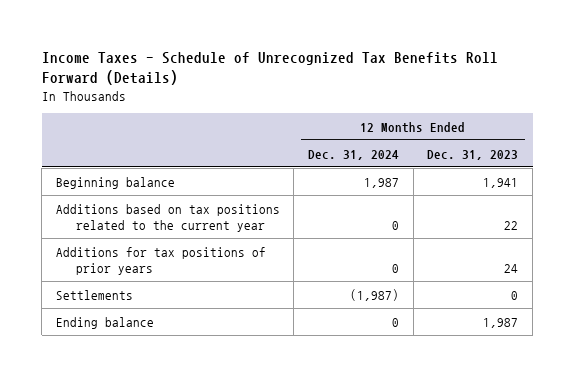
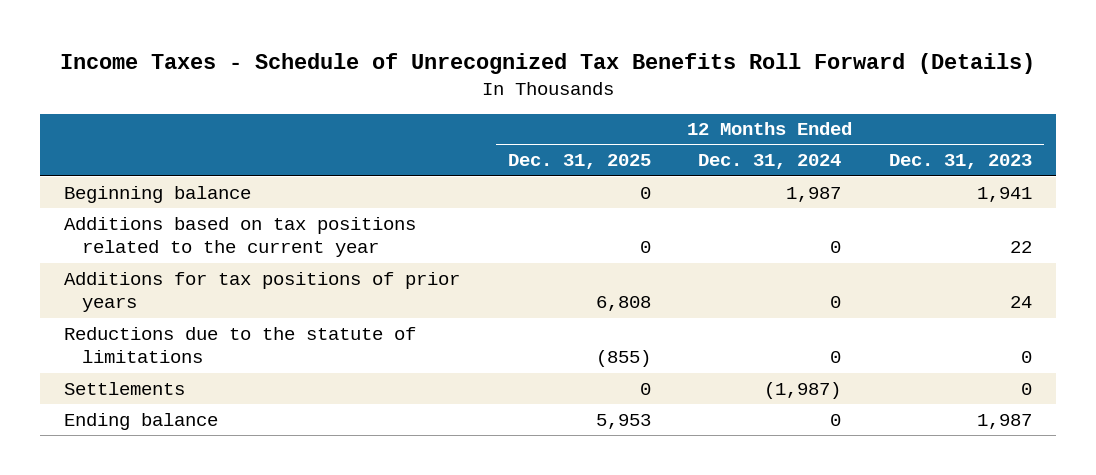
none -> [507,154,651,170] Dec. 31, 2025
none -> [63,326,416,364] Reductions due to the statute of limitations

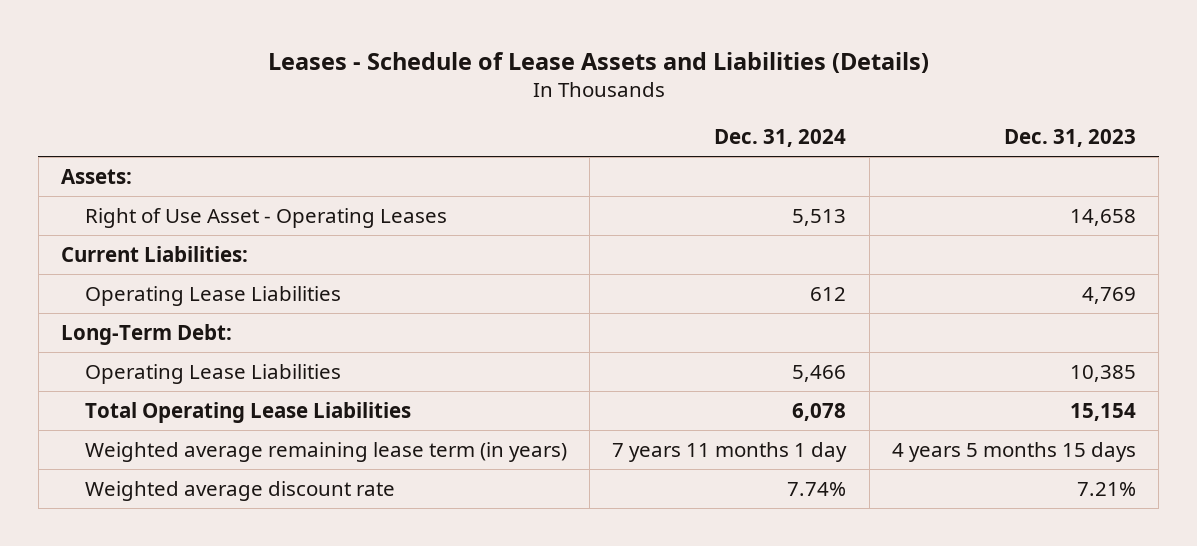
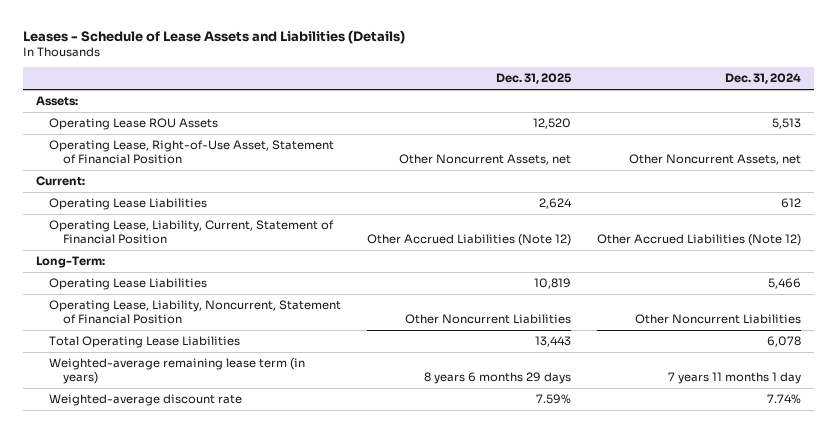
[1003,128,1136,147] Dec. 31, 2023 -> none
none -> [496,73,573,85] Dec. 31, 2025
[84,207,447,228] Right of Use Asset - Operating Leases -> [49,118,219,131] Operating Lease ROU Assets
none -> [49,140,335,165] Operating Lease, Right-of-Use Asset, Statement of Financial Position
[61,245,249,262] Current Liabilities: -> [35,176,85,187] Current:
none -> [49,220,335,245] Operating Lease, Liability, Current, Statement of Financial Position
[61,323,233,345] Long-Term Debt: -> [35,256,105,269] Long-Term:
none -> [49,300,342,325] Operating Lease, Liability, Noncurrent, Statement of Financial Position
[84,441,567,462] Weighted average remaining lease term (in years) -> [49,358,306,385] Weighted-average remaining lease term (in years)
[84,480,395,501] Weighted average discount rate -> [49,394,243,407] Weighted-average discount rate

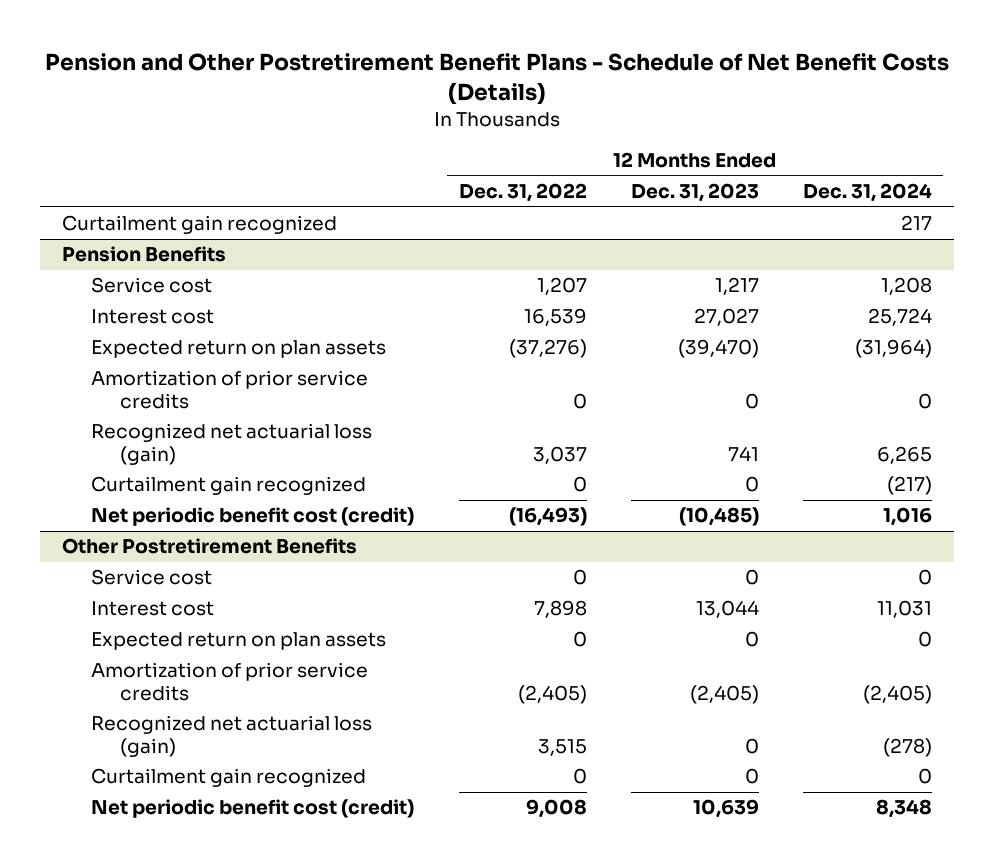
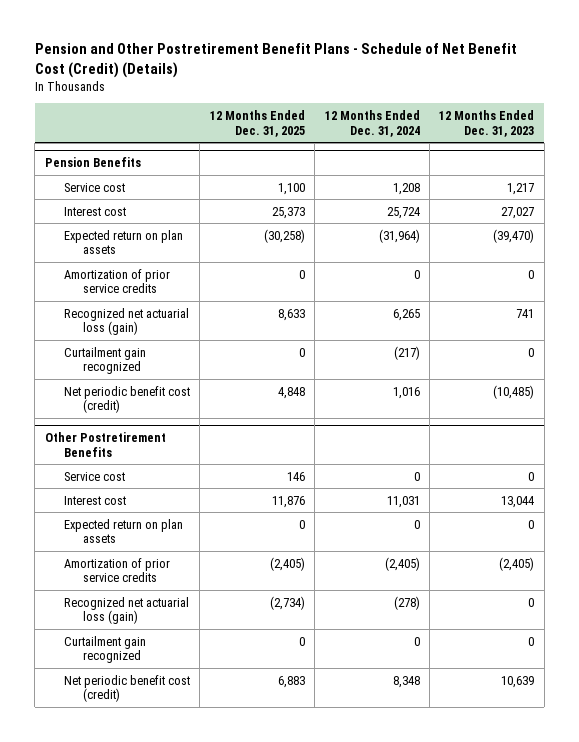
[45,53,950,105] Pension and Other Postretirement Benefit Plans - Schedule of Net Benefit Costs (Details) -> [34,43,517,78] Pension and Other Postretirement Benefit Plans - Schedule of Net Benefit Cost (Credit) (Details)
[458,183,587,203] Dec. 31, 2022 -> none
none -> [209,109,305,137] 12 Months Ended Dec. 31, 2025
[62,215,338,235] Curtailment gain recognized -> none

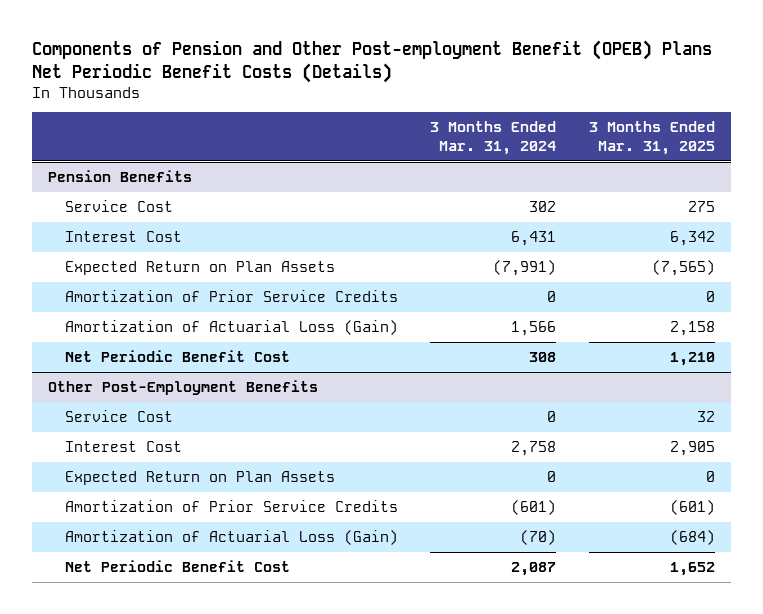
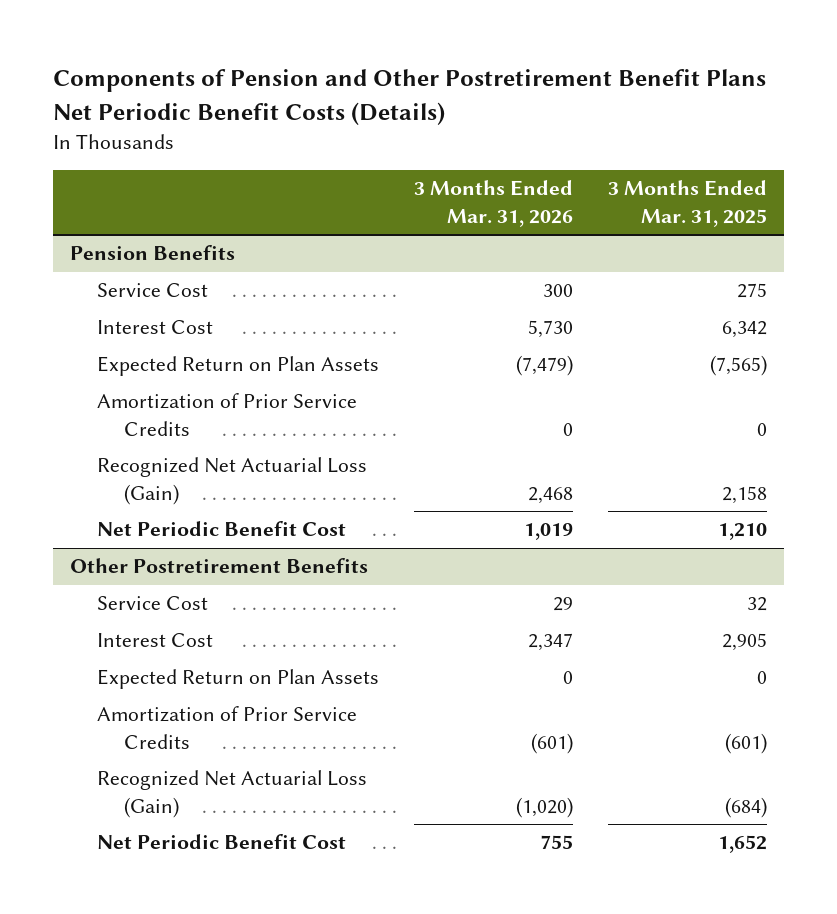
[32,40,713,83] Components of Pension and Other Post-employment Benefit (OPEB) Plans Net Periodic Benefit Costs (Details) -> [53,69,767,125] Components of Pension and Other Postretirement Benefit Plans Net Periodic Benefit Costs (Details)
[430,121,557,156] 3 Months Ended Mar. 31, 2024 -> none
none -> [413,180,573,227] 3 Months Ended Mar. 31, 2026
[64,319,398,335] Amortization of Actuarial Loss (Gain) -> [97,457,368,505] Recognized Net Actuarial Loss (Gain)
[48,379,319,395] Other Post-Employment Benefits -> [70,558,369,574] Other Postretirement Benefits
[64,529,398,545] Amortization of Actuarial Loss (Gain) -> [97,770,368,818] Recognized Net Actuarial Loss (Gain)

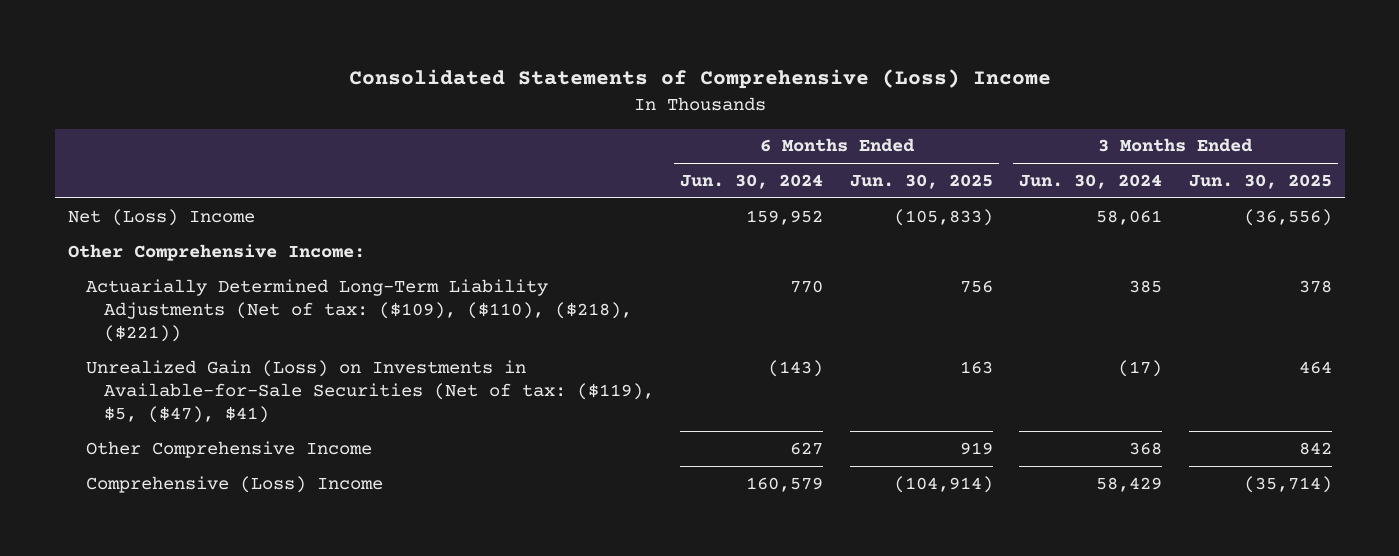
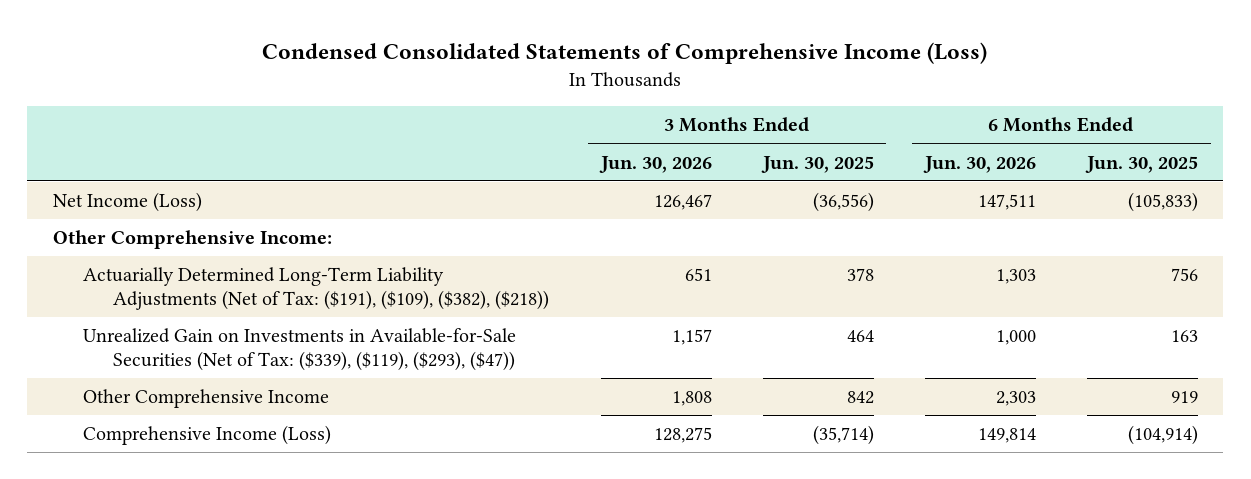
[348,69,1051,90] Consolidated Statements of Comprehensive (Loss) Income -> [262,41,988,64] Condensed Consolidated Statements of Comprehensive Income (Loss)
[680,173,824,189] Jun. 30, 2024 -> none
[1019,173,1163,189] Jun. 30, 2024 -> none
none -> [598,155,712,173] Jun. 30, 2026
none -> [922,155,1036,173] Jun. 30, 2026
[67,208,255,226] Net (Loss) Income -> [52,192,202,213] Net Income (Loss)
[85,278,632,343] Actuarially Determined Long-Term Liability Adjustments (Net of tax: ($109), ($110), ($218), ($221)) -> [83,267,550,311] Actuarially Determined Long-Term Liability Adjustments (Net of Tax: ($191), ($109), ($382), ($218))
[85,359,654,424] Unrealized Gain (Loss) on Investments in Available-for-Sale Securities (Net of tax: ($119), $5, ($47), $41) -> [83,328,517,372] Unrealized Gain on Investments in Available-for-Sale Securities (Net of Tax: ($339), ($119), ($293), ($47))
[85,475,383,493] Comprehensive (Loss) Income -> [83,425,332,446] Comprehensive Income (Loss)

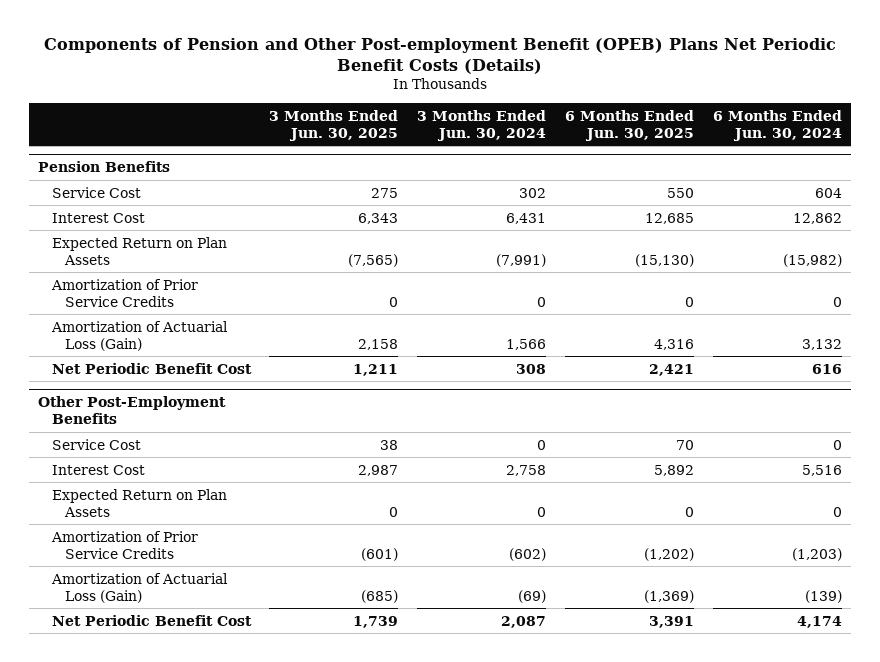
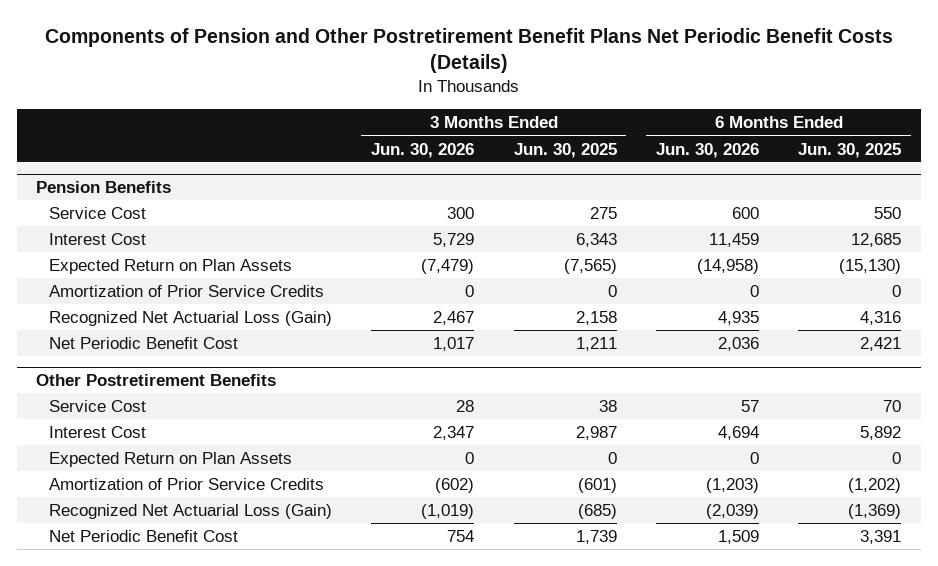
[43,37,836,75] Components of Pension and Other Post-employment Benefit (OPEB) Plans Net Periodic Benefit Costs (Details) -> [44,27,893,74] Components of Pension and Other Postretirement Benefit Plans Net Periodic Benefit Costs (Details)
[417,109,547,141] 3 Months Ended Jun. 30, 2024 -> none
[712,109,842,141] 6 Months Ended Jun. 30, 2024 -> none
none -> [371,142,475,158] Jun. 30, 2026
none -> [655,142,759,158] Jun. 30, 2026
[50,320,228,351] Amortization of Actuarial Loss (Gain) -> [48,311,332,327] Recognized Net Actuarial Loss (Gain)
[38,396,227,425] Other Post-Employment Benefits -> [36,374,277,387] Other Postretirement Benefits
[50,572,228,603] Amortization of Actuarial Loss (Gain) -> [48,504,332,520] Recognized Net Actuarial Loss (Gain)

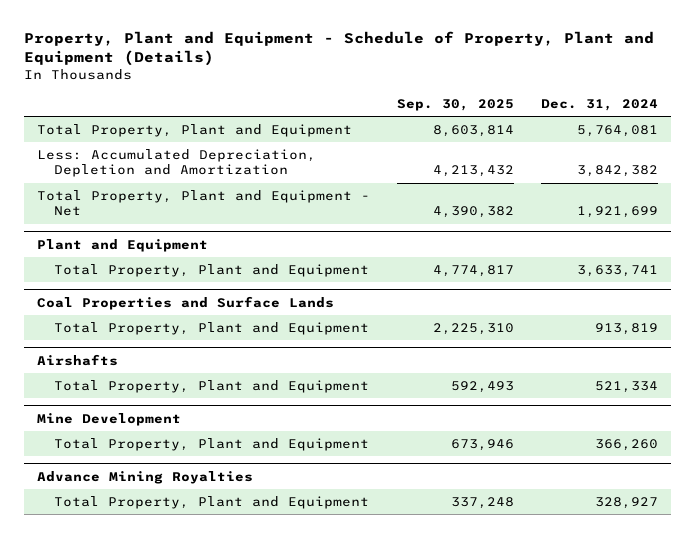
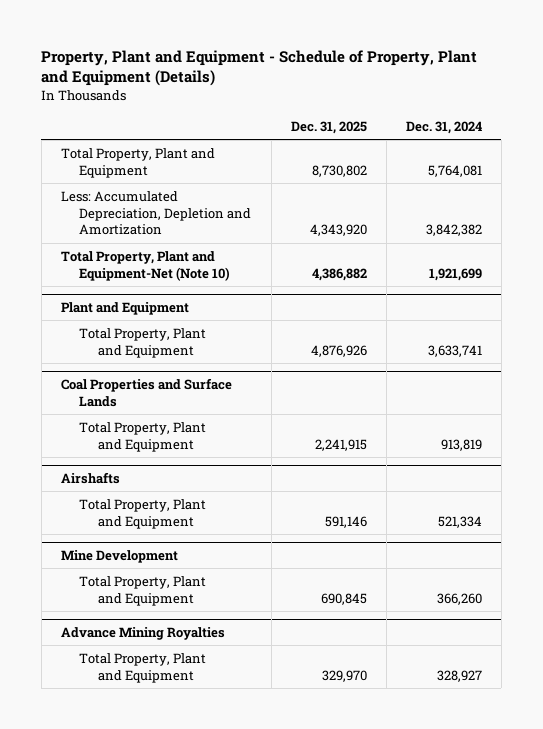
[397,98,515,111] Sep. 30, 2025 -> none
none -> [290,121,367,135] Dec. 31, 2025
[37,189,371,217] Total Property, Plant and Equipment - Net -> [60,250,231,281] Total Property, Plant and Equipment-Net (Note 10)

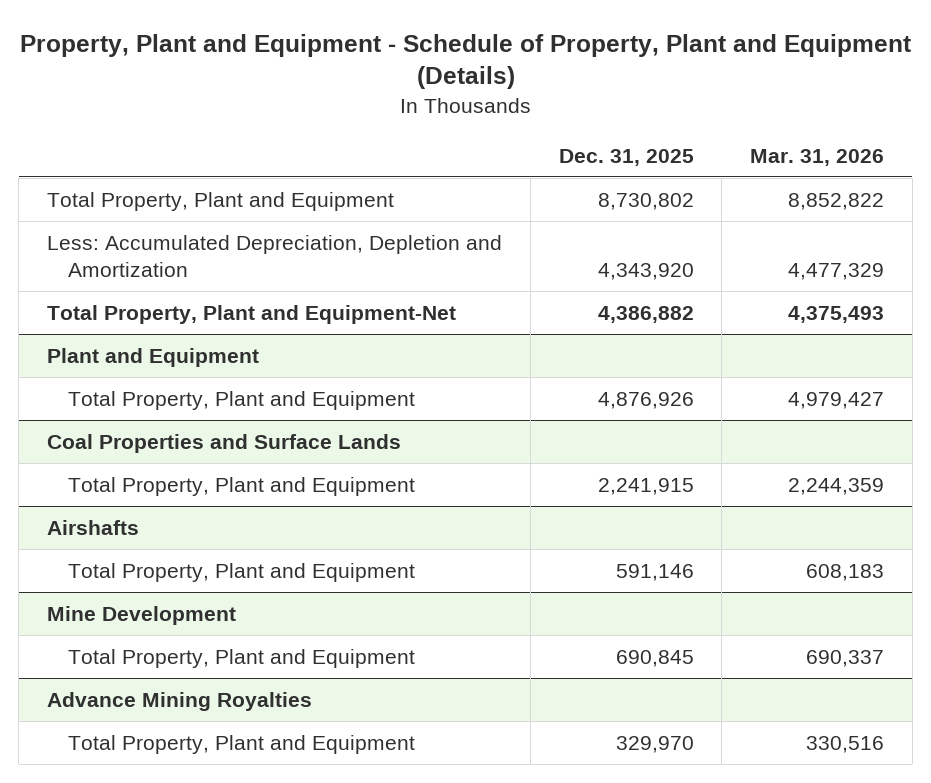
[405,121,482,135] Dec. 31, 2024 -> none
none -> [750,148,885,166] Mar. 31, 2026
[60,250,231,281] Total Property, Plant and Equipment-Net (Note 10) -> [47,304,457,324] Total Property, Plant and Equipment-Net

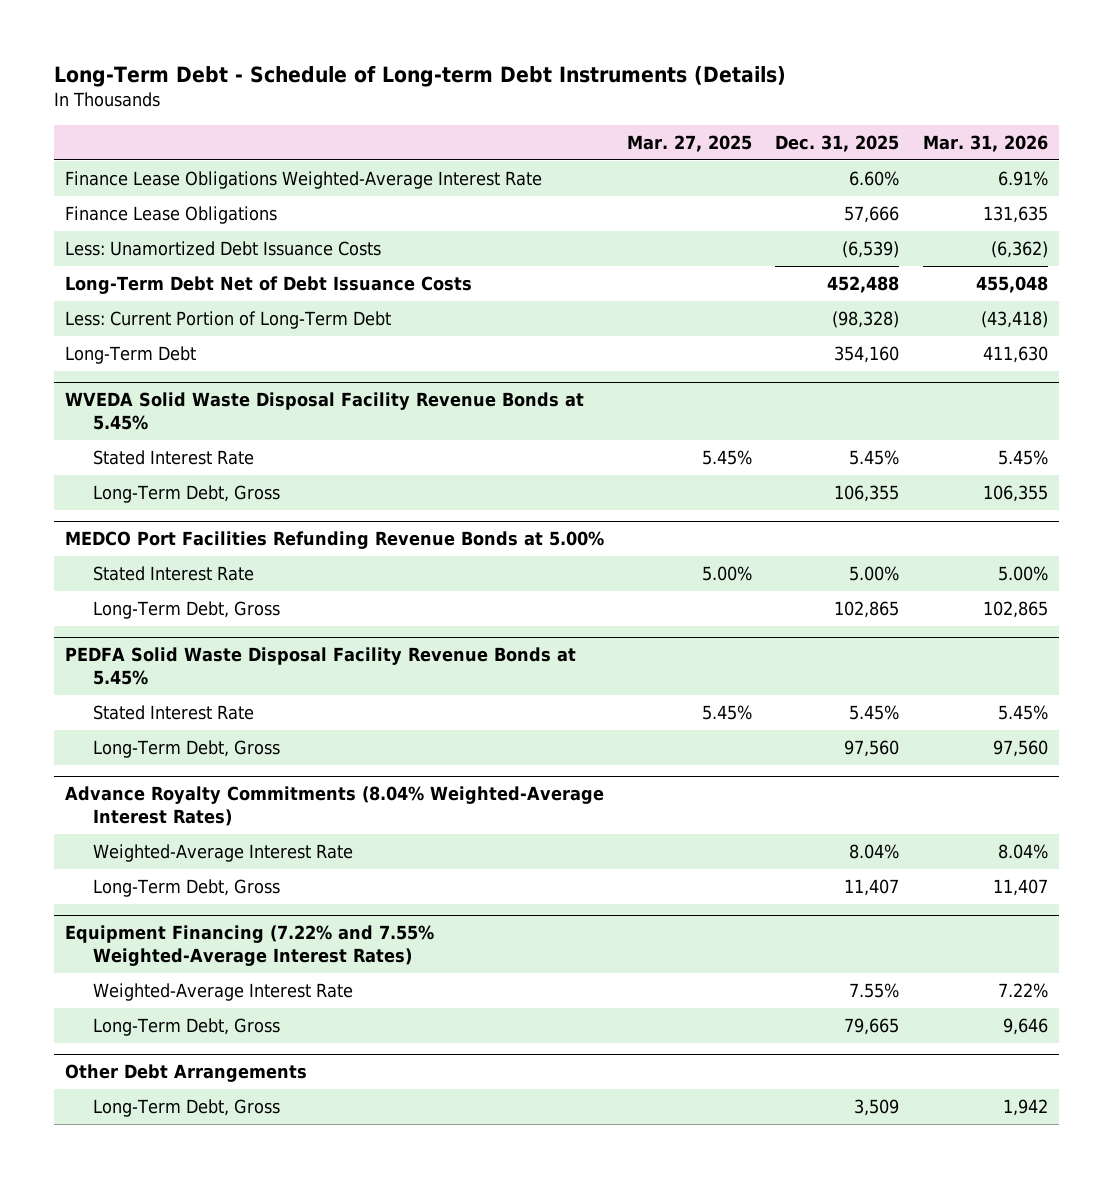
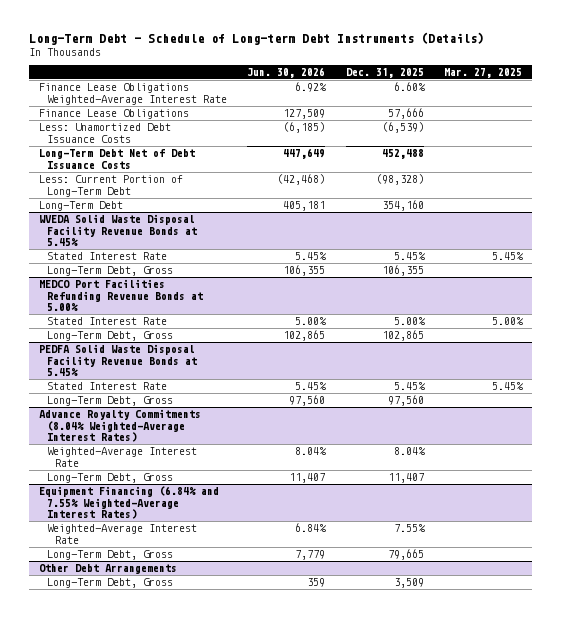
[922,134,1048,152] Mar. 31, 2026 -> none
none -> [247,67,326,79] Jun. 30, 2026
[65,925,435,967] Equipment Financing (7.22% and 7.55% Weighted-Average Interest Rates) -> [39,486,220,520] Equipment Financing (6.84% and 7.55% Weighted-Average Interest Rates)

